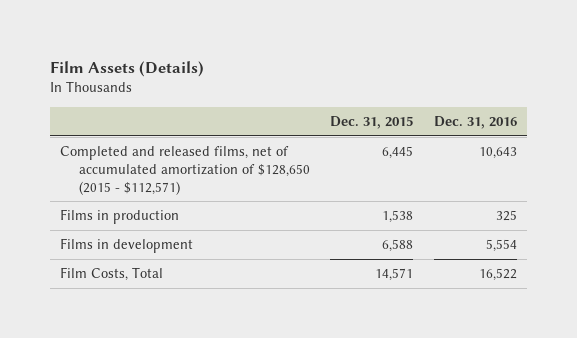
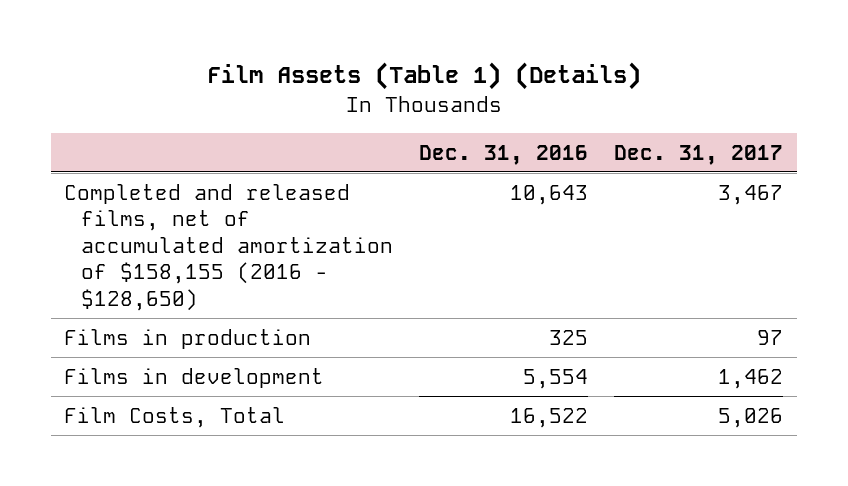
[50,60,205,77] Film Assets (Details) -> [206,62,641,91] Film Assets (Table 1) (Details)
[330,116,414,130] Dec. 31, 2015 -> none
none -> [614,144,784,165] Dec. 31, 2017
[60,146,310,195] Completed and released films, net of accumulated amortization of $128,650 (2015 - $112,571) -> [64,183,393,311] Completed and released films, net of accumulated amortization of $158,155 (2016 - $128,650)

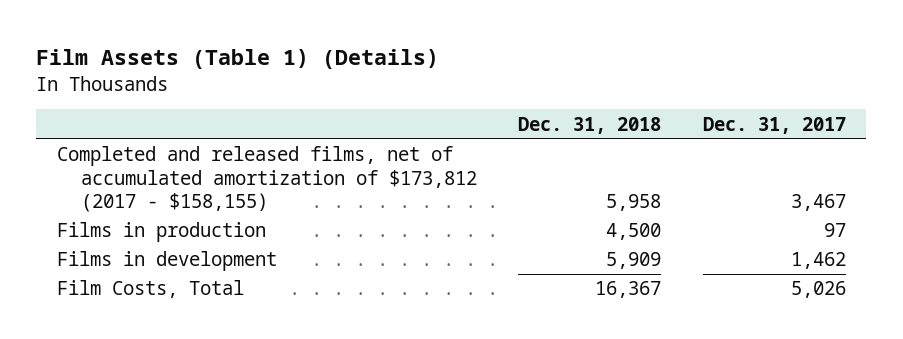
[419,144,589,165] Dec. 31, 2016 -> none
none -> [518,116,662,134] Dec. 31, 2018
[64,183,393,311] Completed and released films, net of accumulated amortization of $158,155 (2016 - $128,650) -> [56,146,477,213] Completed and released films, net of accumulated amortization of $173,812 (2017 - $158,155)

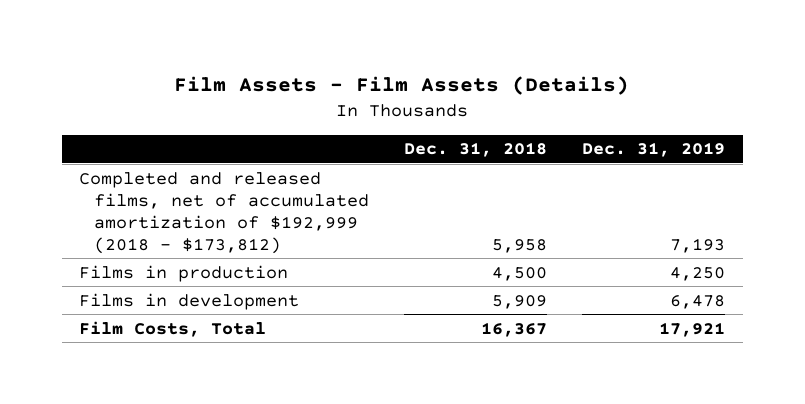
[36,49,440,70] Film Assets (Table 1) (Details) -> [174,75,630,95] Film Assets - Film Assets (Details)
[702,116,846,134] Dec. 31, 2017 -> none
none -> [582,142,726,158] Dec. 31, 2019
[56,146,477,213] Completed and released films, net of accumulated amortization of $173,812 (2017 - $158,155) -> [79,171,369,254] Completed and released films, net of accumulated amortization of $192,999 (2018 - $173,812)

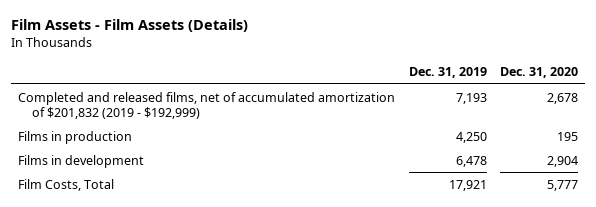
[404,142,548,158] Dec. 31, 2018 -> none
none -> [500,66,579,78] Dec. 31, 2020
[79,171,369,254] Completed and released films, net of accumulated amortization of $192,999 (2018 - $173,812) -> [17,91,395,119] Completed and released films, net of accumulated amortization of $201,832 (2019 - $192,999)

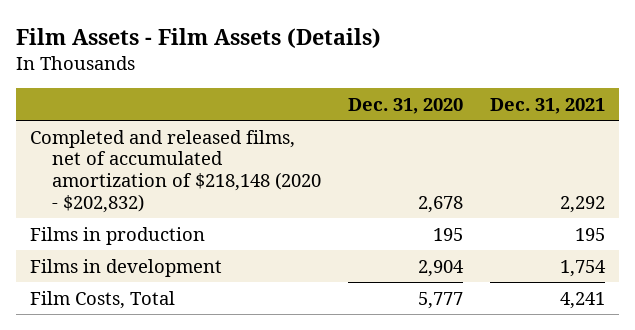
[408,66,487,78] Dec. 31, 2019 -> none
none -> [490,97,606,114] Dec. 31, 2021
[17,91,395,119] Completed and released films, net of accumulated amortization of $201,832 (2019 - $192,999) -> [29,129,321,213] Completed and released films, net of accumulated amortization of $218,148 (2020 - $202,832)

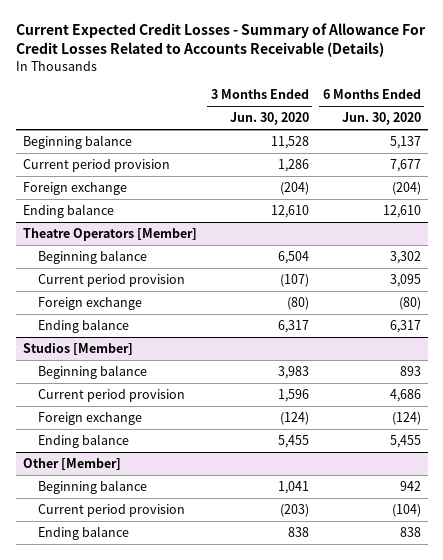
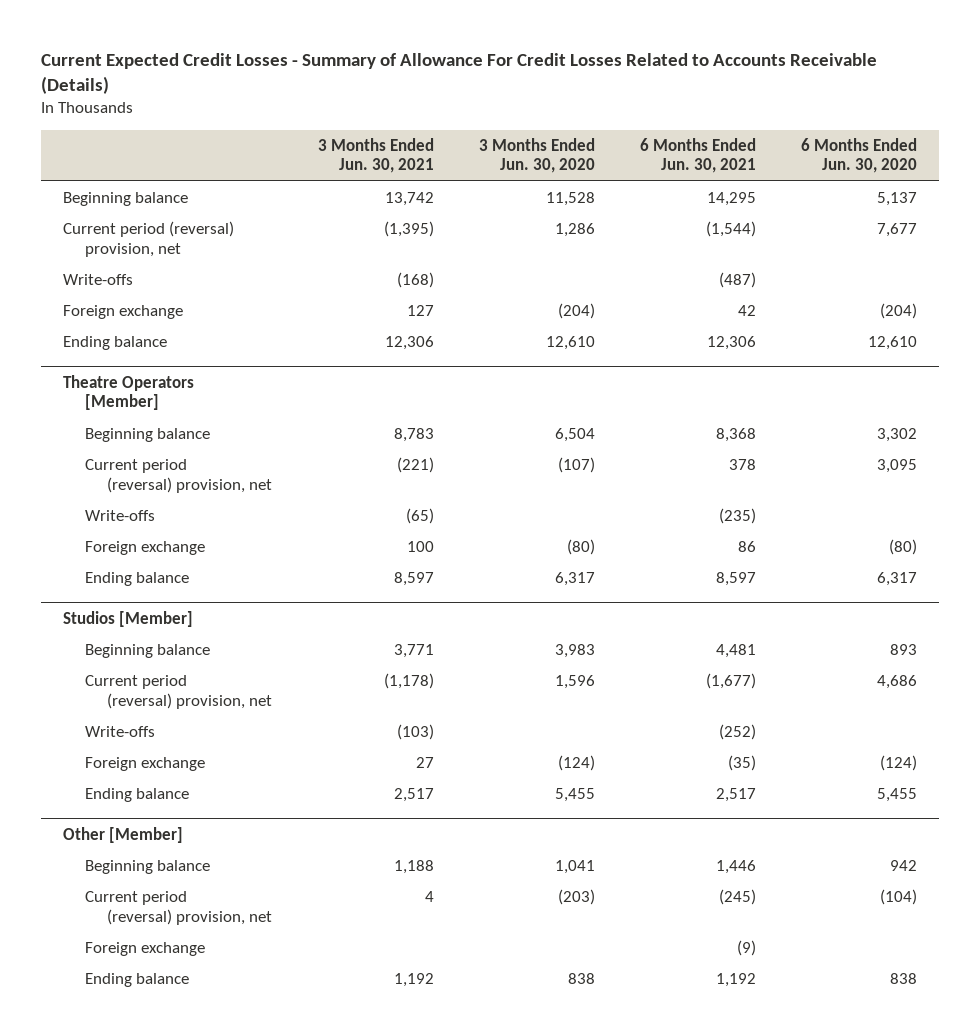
none -> [317,137,434,174] 3 Months Ended Jun. 30, 2021
none -> [639,137,756,174] 6 Months Ended Jun. 30, 2021
[22,158,170,172] Current period provision -> [63,221,235,257] Current period (reversal) provision, net
none -> [63,274,134,286] Write-offs
[37,273,185,287] Current period provision -> [85,459,273,493] Current period (reversal) provision, net
none -> [85,510,156,522] Write-offs
[37,388,185,402] Current period provision -> [85,675,273,709] Current period (reversal) provision, net
none -> [85,726,156,738] Write-offs
[37,503,185,517] Current period provision -> [85,891,273,925] Current period (reversal) provision, net
none -> [85,942,206,957] Foreign exchange

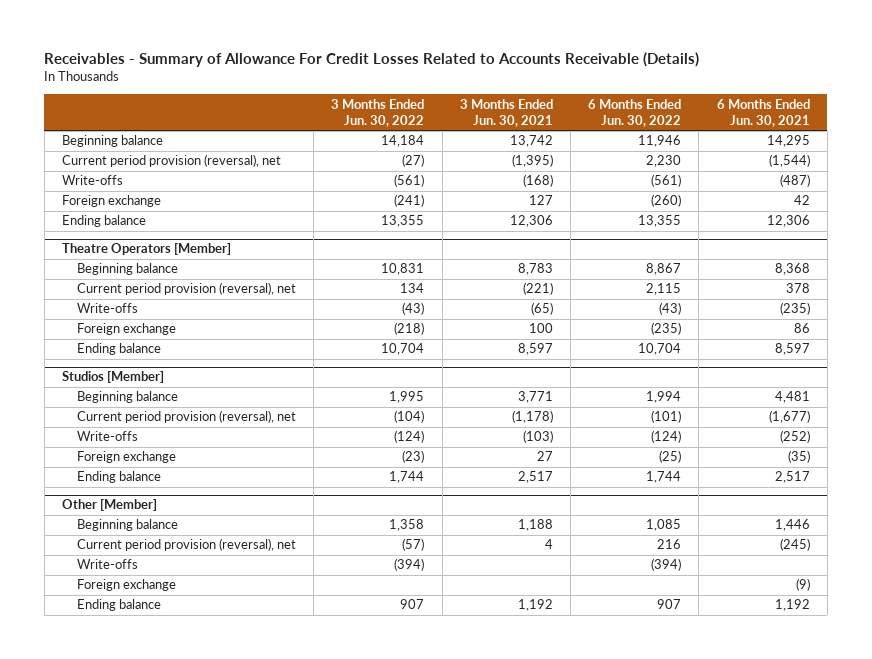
[40,52,877,95] Current Expected Credit Losses - Summary of Allowance For Credit Losses Related to Accounts Receivable (Details) -> [44,52,700,68] Receivables - Summary of Allowance For Credit Losses Related to Accounts Receivable (Details)
[478,137,595,174] 3 Months Ended Jun. 30, 2020 -> none
[800,137,917,174] 6 Months Ended Jun. 30, 2020 -> none
none -> [331,98,425,127] 3 Months Ended Jun. 30, 2022
none -> [588,98,682,127] 6 Months Ended Jun. 30, 2022
[63,221,235,257] Current period (reversal) provision, net -> [62,154,282,168] Current period provision (reversal), net
[85,459,273,493] Current period (reversal) provision, net -> [76,282,296,296] Current period provision (reversal), net
[85,675,273,709] Current period (reversal) provision, net -> [76,410,296,424] Current period provision (reversal), net
[85,891,273,925] Current period (reversal) provision, net -> [76,538,296,552] Current period provision (reversal), net
none -> [76,559,138,570] Write-offs

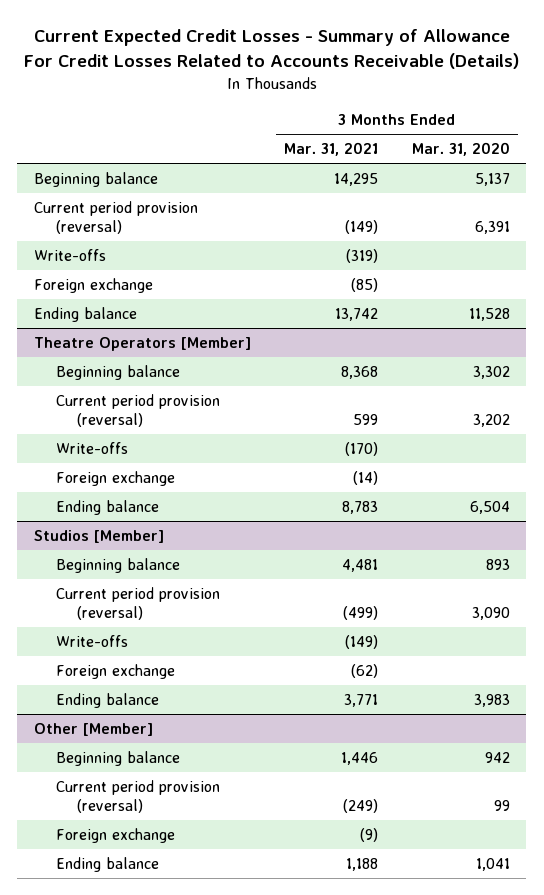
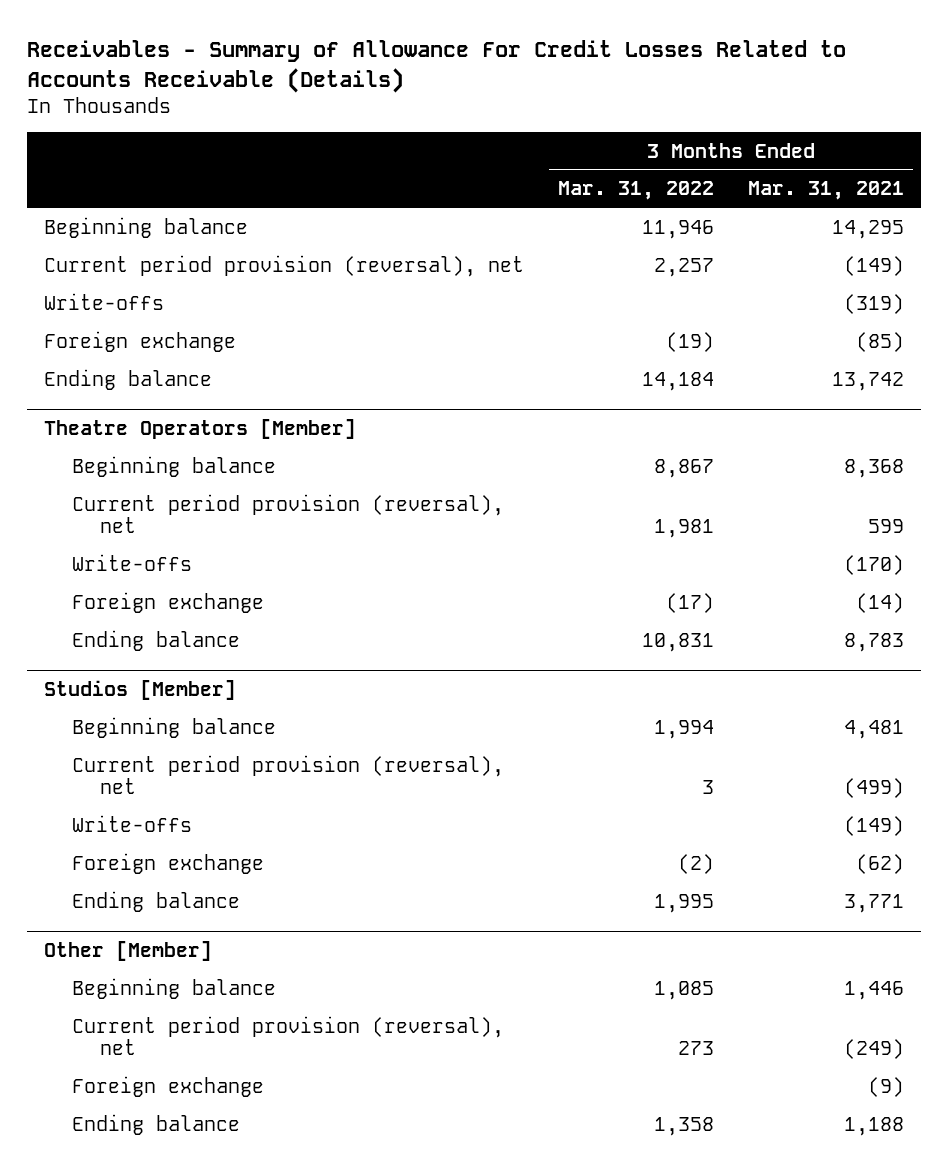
[23,29,519,70] Current Expected Credit Losses - Summary of Allowance For Credit Losses Related to Accounts Receivable (Details) -> [26,39,846,93] Receivables - Summary of Allowance For Credit Losses Related to Accounts Receivable (Details)
[411,142,510,157] Mar. 31, 2020 -> none
none -> [558,181,715,201] Mar. 31, 2022
[34,201,199,235] Current period provision (reversal) -> [43,254,524,277] Current period provision (reversal), net
[55,394,220,428] Current period provision (reversal) -> [71,493,504,534] Current period provision (reversal), net
[55,587,220,621] Current period provision (reversal) -> [71,754,504,795] Current period provision (reversal), net
[55,780,220,814] Current period provision (reversal) -> [71,1015,504,1056] Current period provision (reversal), net

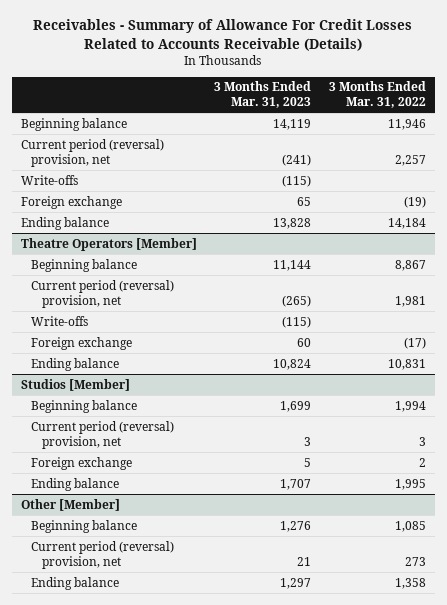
[748,181,905,201] Mar. 31, 2021 -> none
none -> [214,81,312,109] 3 Months Ended Mar. 31, 2023
[43,254,524,277] Current period provision (reversal), net -> [20,138,164,167] Current period (reversal) provision, net
[71,493,504,534] Current period provision (reversal), net -> [31,279,175,308] Current period (reversal) provision, net
[71,814,192,832] Write-offs -> none
[71,754,504,795] Current period provision (reversal), net -> [31,420,175,449] Current period (reversal) provision, net
[678,853,715,874] (2) -> [418,457,426,467] 2
[71,1075,264,1097] Foreign exchange -> none
[71,1015,504,1056] Current period provision (reversal), net -> [31,540,175,569] Current period (reversal) provision, net

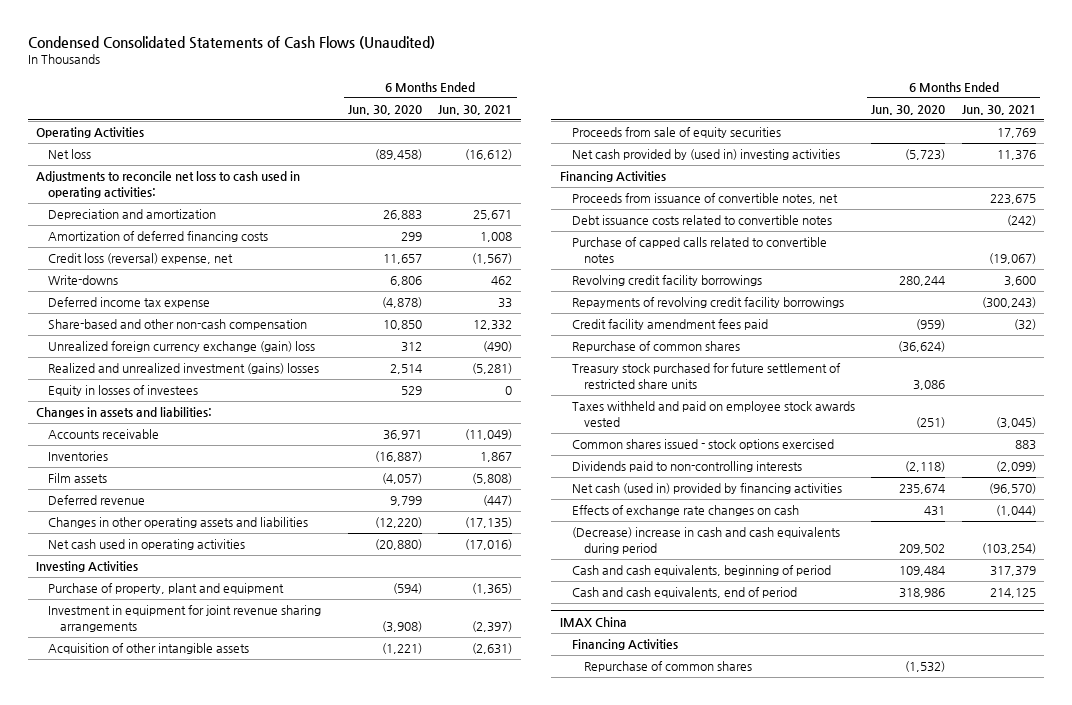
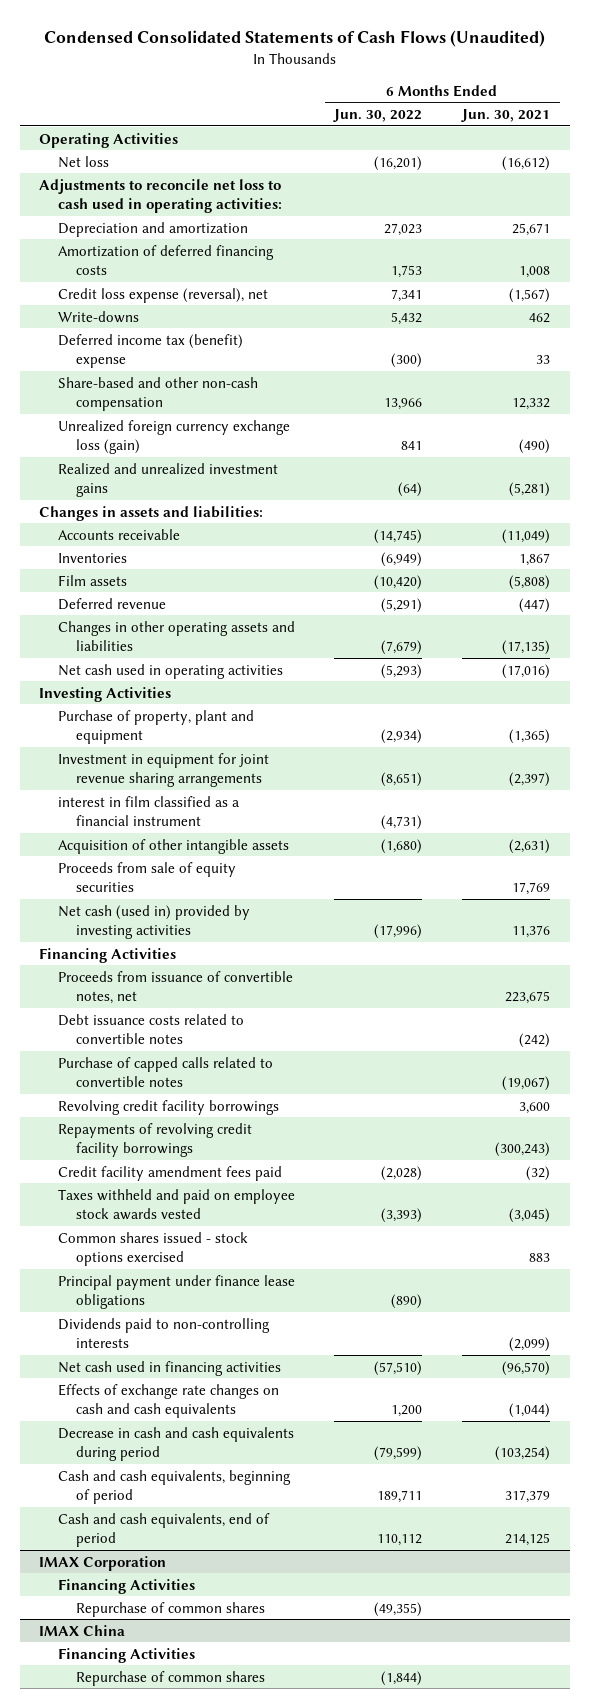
[347,105,422,116] Jun. 30, 2020 -> none
none -> [333,109,423,123] Jun. 30, 2022
[48,253,234,265] Credit loss (reversal) expense, net -> [57,287,268,303] Credit loss expense (reversal), net
[48,297,211,309] Deferred income tax expense -> [57,333,243,368] Deferred income tax (benefit) expense
[48,385,199,397] Equity in losses of investees -> none
[48,341,316,353] Unrealized foreign currency exchange (gain) loss -> [57,419,290,454] Unrealized foreign currency exchange loss (gain)
[48,363,320,375] Realized and unrealized investment (gains) losses -> [57,462,278,497] Realized and unrealized investment gains
none -> [57,795,239,826] interest in film classified as a financial instrument
[571,149,840,161] Net cash provided by (used in) investing activities -> [57,904,250,939] Net cash (used in) provided by investing activities
[571,341,740,353] Repurchase of common shares -> none
[571,363,841,389] Treasury stock purchased for future settlement of restricted share units -> none
none -> [57,1274,295,1309] Principal payment under finance lease obligations
[571,483,842,495] Net cash (used in) provided by financing activities -> [57,1360,281,1376] Net cash used in financing activities
[571,505,799,517] Effects of exchange rate changes on cash -> [57,1383,279,1418] Effects of exchange rate changes on cash and cash equivalents
[571,527,840,554] (Decrease) increase in cash and cash equivalents during period -> [57,1426,294,1461] Decrease in cash and cash equivalents during period
none -> [39,1555,167,1571] IMAX Corporation
none -> [57,1578,195,1594] Financing Activities
none -> [76,1601,266,1617] Repurchase of common shares

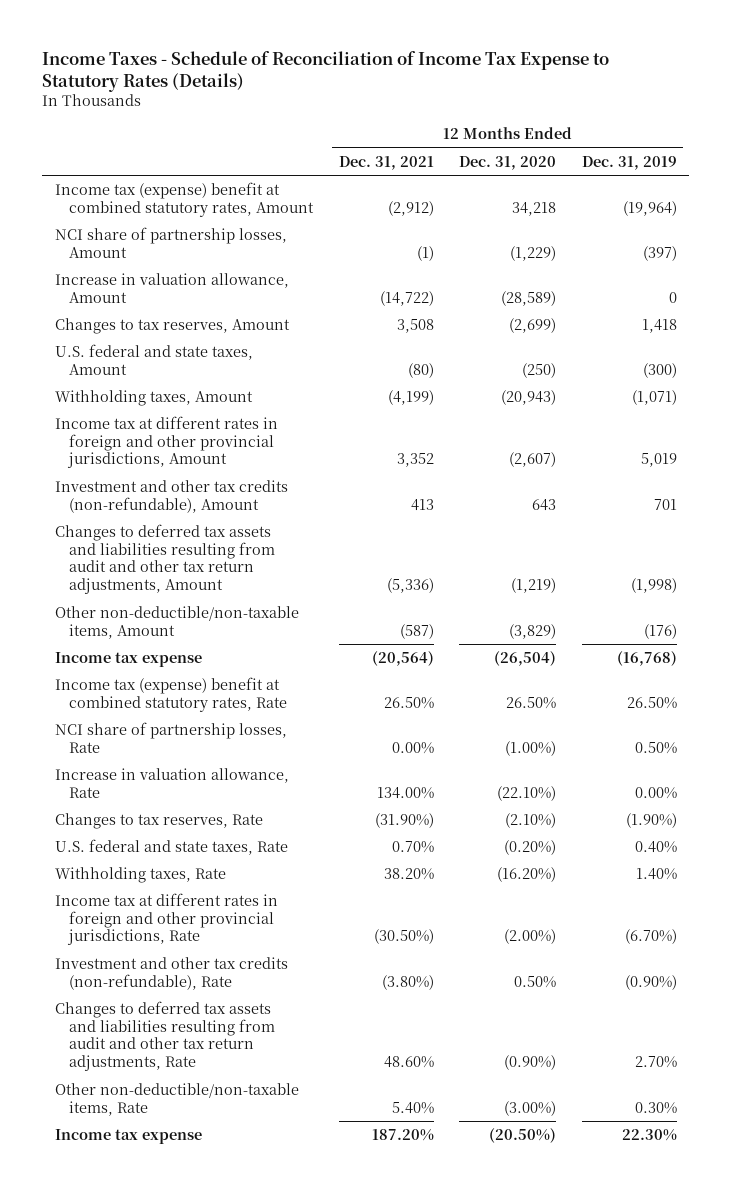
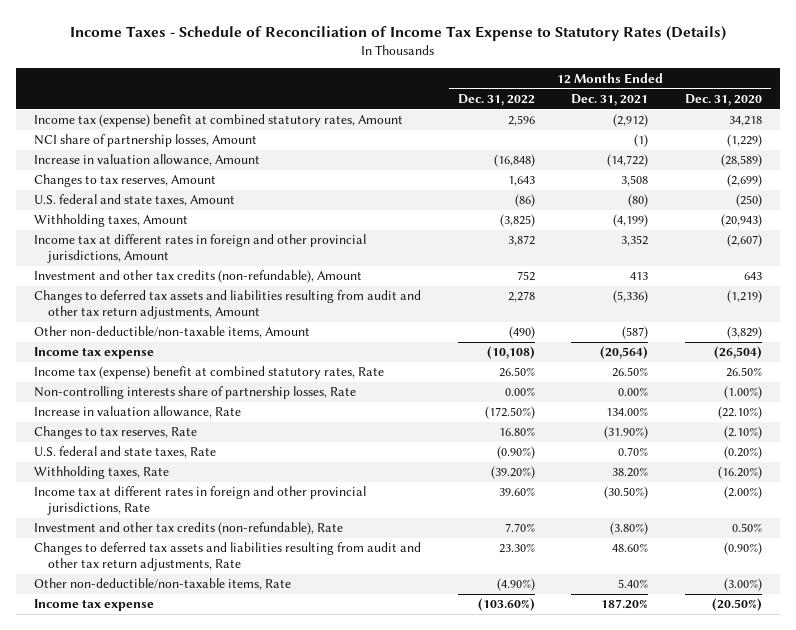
[581,155,677,170] Dec. 31, 2019 -> none
none -> [457,93,535,106] Dec. 31, 2022
[55,721,288,753] NCI share of partnership losses, Rate -> [34,386,357,400] Non-controlling interests share of partnership losses, Rate

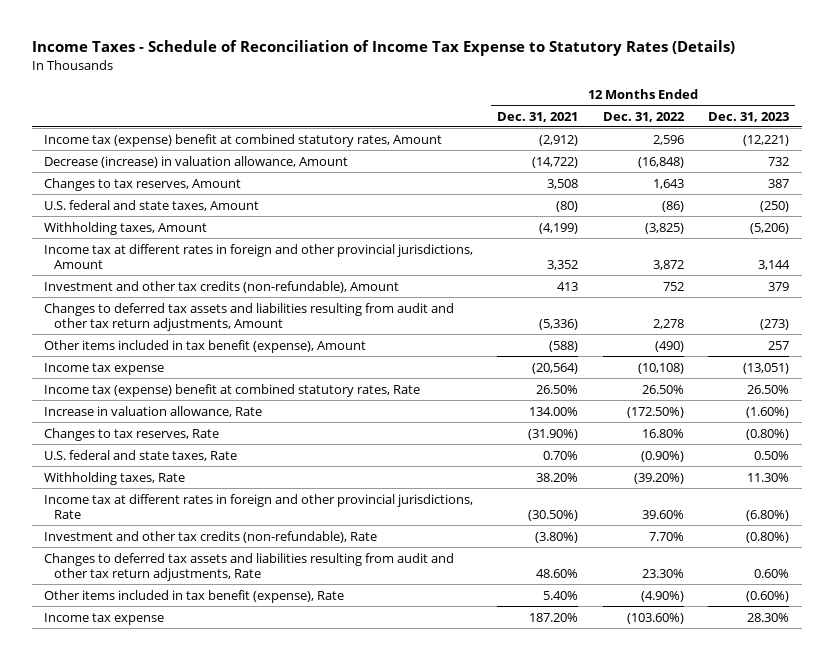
[684,93,762,106] Dec. 31, 2020 -> none
none -> [708,111,790,122] Dec. 31, 2023
[34,134,258,148] NCI share of partnership losses, Amount -> none
[34,154,261,167] Increase in valuation allowance, Amount -> [44,155,349,168] Decrease (increase) in valuation allowance, Amount
[34,326,311,339] Other non-deductible/non-taxable items, Amount -> none
none -> [44,339,367,353] Other items included in tax benefit (expense), Amount
[34,386,357,400] Non-controlling interests share of partnership losses, Rate -> none
[34,578,292,591] Other non-deductible/non-taxable items, Rate -> [44,589,345,603] Other items included in tax benefit (expense), Rate

